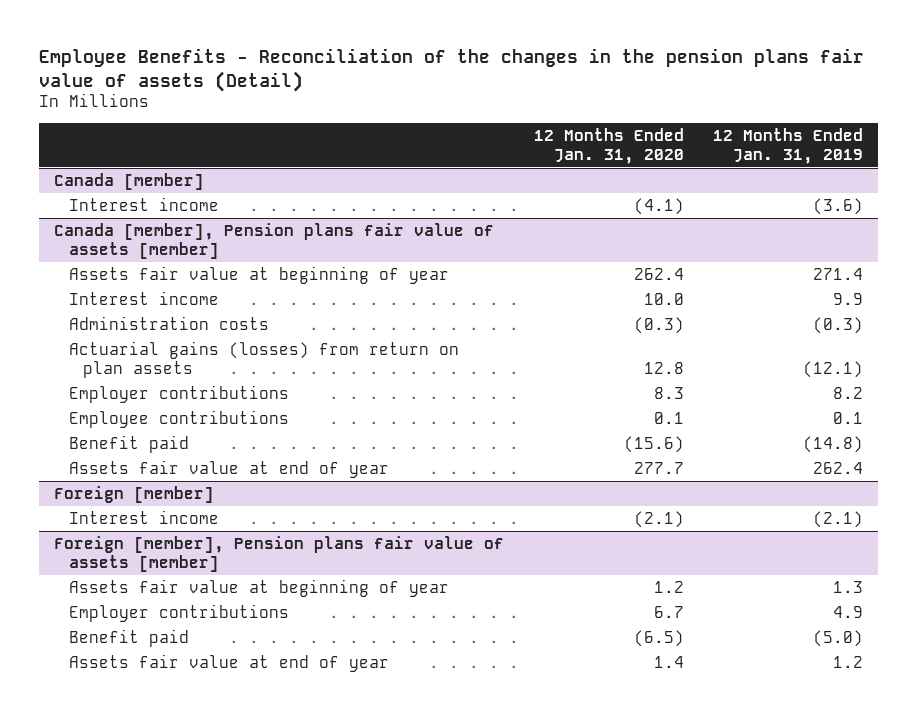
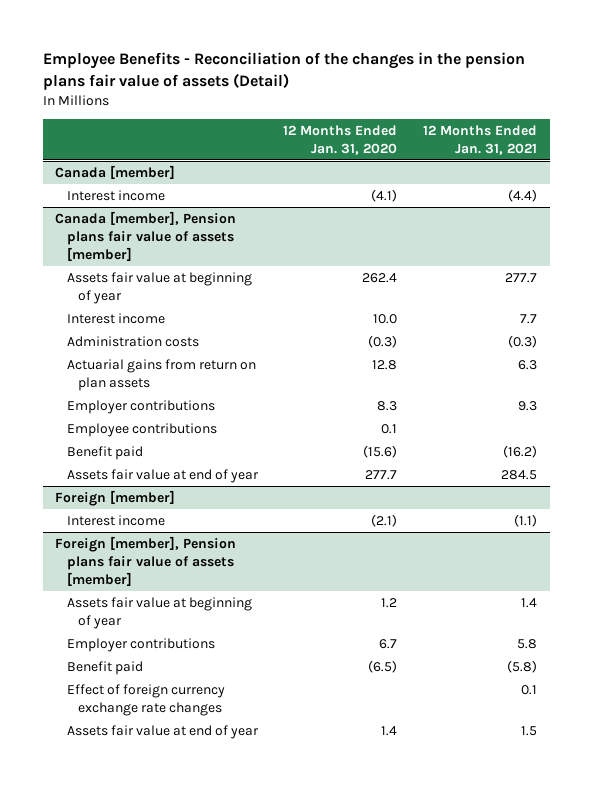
[713,127,864,164] 12 Months Ended Jan. 31, 2019 -> none
none -> [422,124,537,155] 12 Months Ended Jan. 31, 2021
[68,340,459,379] Actuarial gains (losses) from return on plan assets -> [66,358,256,391] Actuarial gains from return on plan assets
none -> [66,683,225,716] Effect of foreign currency exchange rate changes

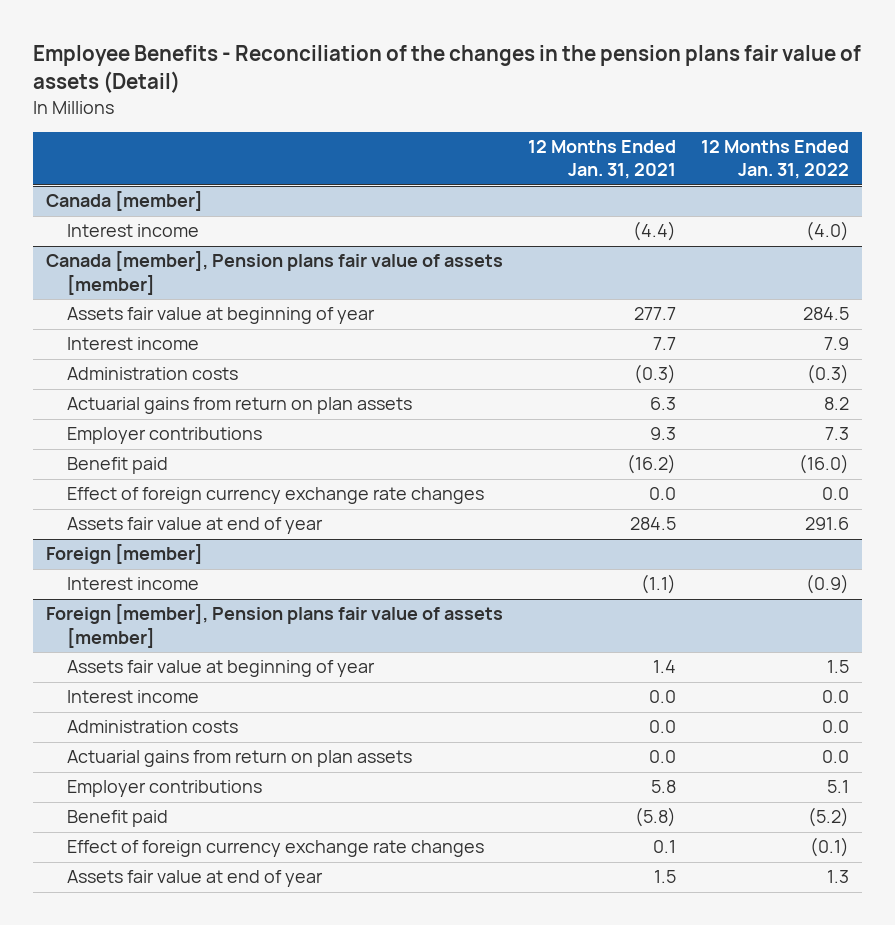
[283,124,398,155] 12 Months Ended Jan. 31, 2020 -> none
none -> [701,140,850,180] 12 Months Ended Jan. 31, 2022
[66,422,217,437] Employee contributions -> none
none -> [67,487,485,505] Effect of foreign currency exchange rate changes
none -> [67,690,200,704] Interest income
none -> [67,720,239,734] Administration costs
none -> [67,750,413,768] Actuarial gains from return on plan assets

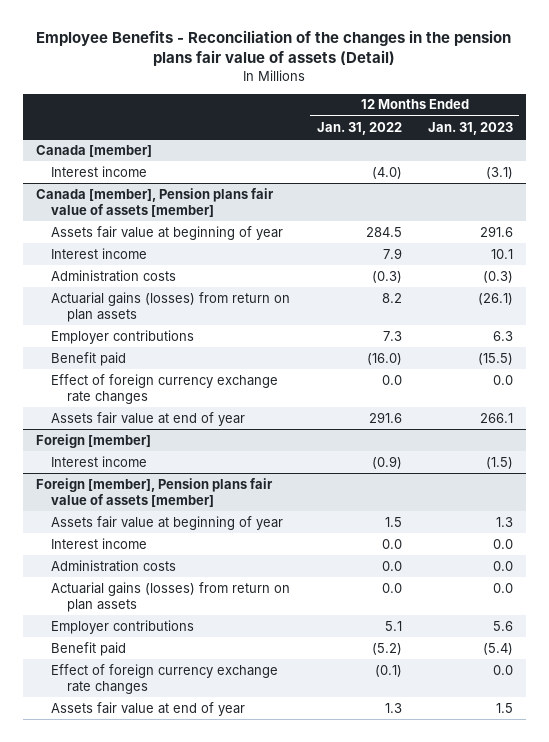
[528,140,677,180] 12 Months Ended Jan. 31, 2021 -> none
none -> [427,121,513,135] Jan. 31, 2023
[67,397,413,415] Actuarial gains from return on plan assets -> [51,291,291,322] Actuarial gains (losses) from return on plan assets
[67,750,413,768] Actuarial gains from return on plan assets -> [51,581,291,612] Actuarial gains (losses) from return on plan assets

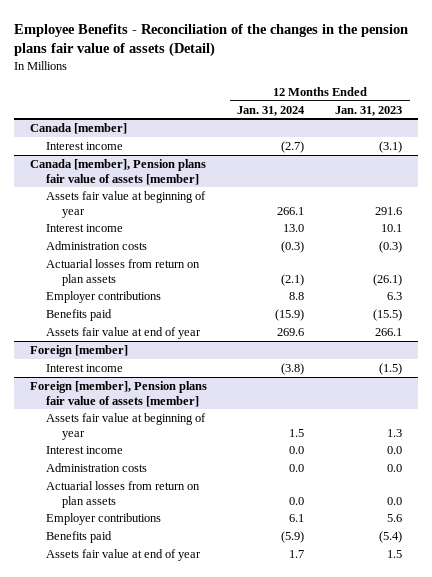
[316,121,402,135] Jan. 31, 2022 -> none
none -> [237,105,306,116] Jan. 31, 2024
[51,291,291,322] Actuarial gains (losses) from return on plan assets -> [46,258,201,286] Actuarial losses from return on plan assets
[51,373,279,404] Effect of foreign currency exchange rate changes -> none
[51,351,127,366] Benefit paid -> [46,308,113,321] Benefits paid
[51,581,291,612] Actuarial gains (losses) from return on plan assets -> [46,480,201,508] Actuarial losses from return on plan assets
[51,663,279,694] Effect of foreign currency exchange rate changes -> none
[51,641,127,656] Benefit paid -> [46,530,113,543] Benefits paid

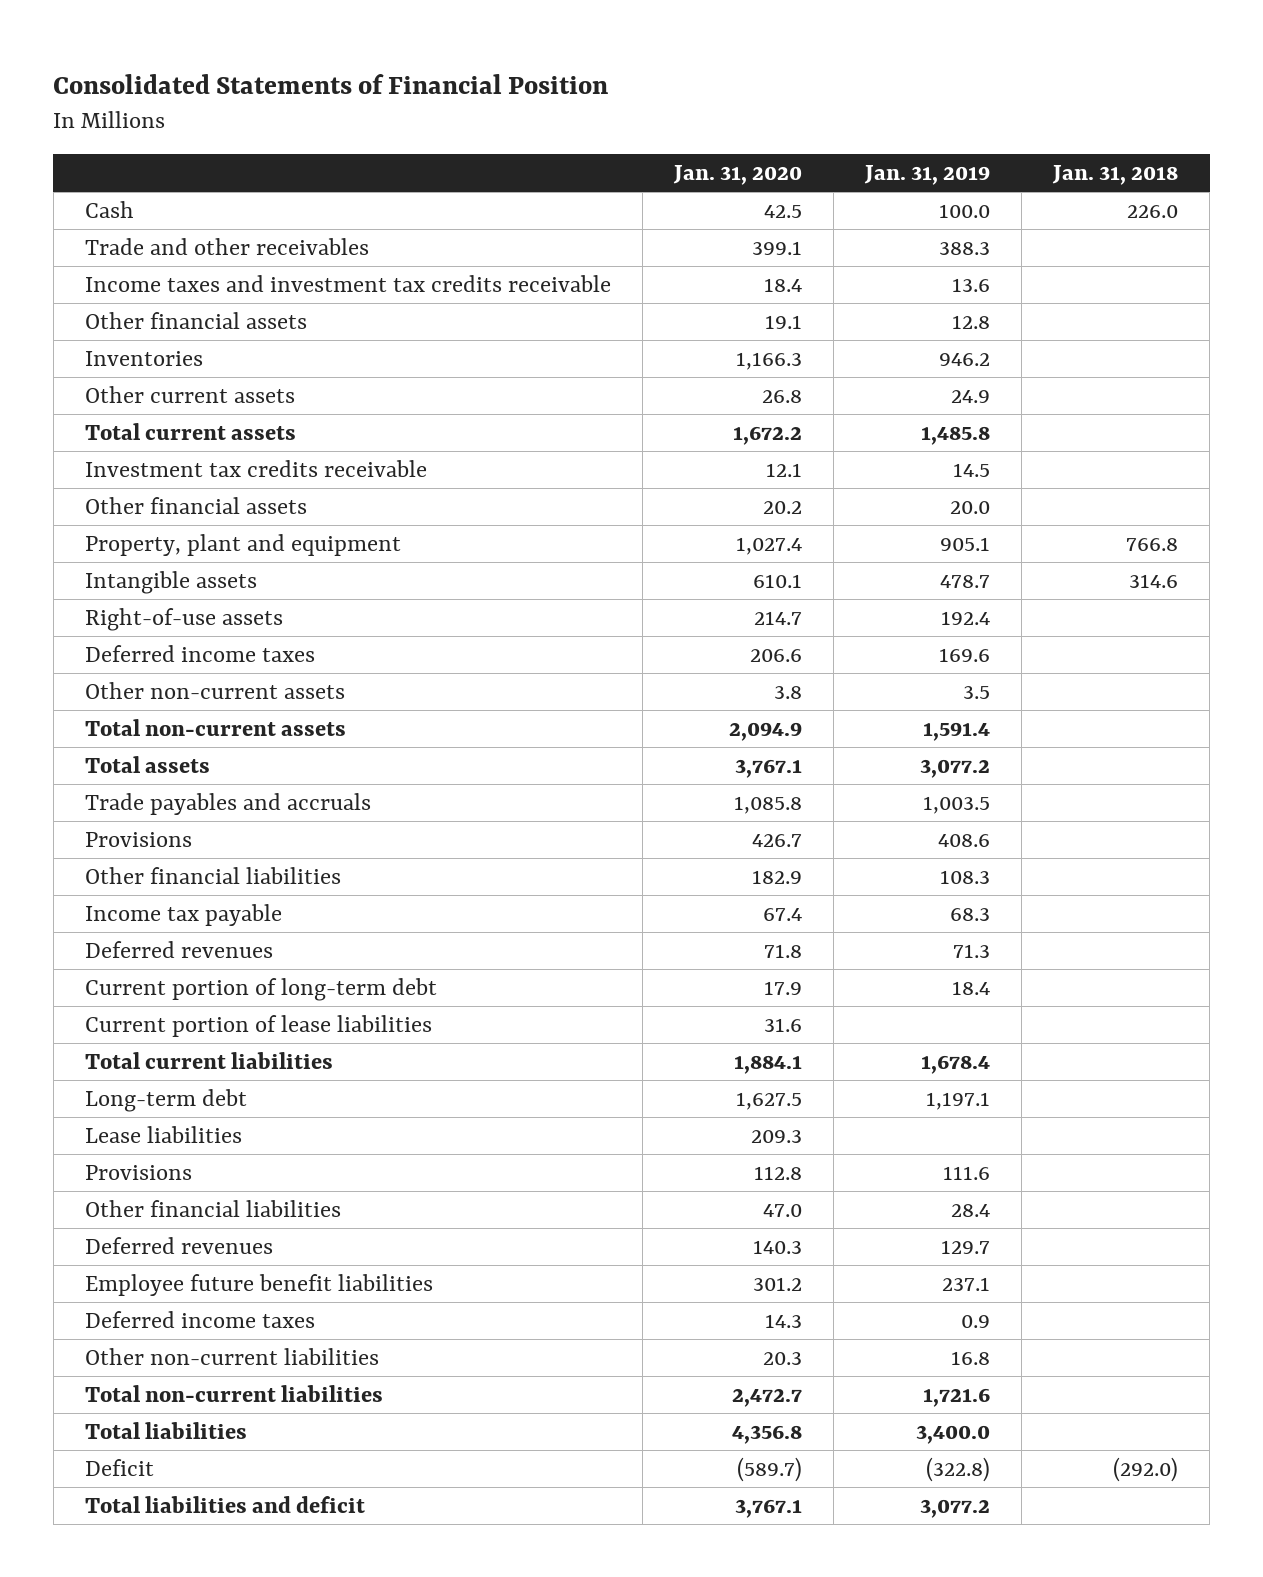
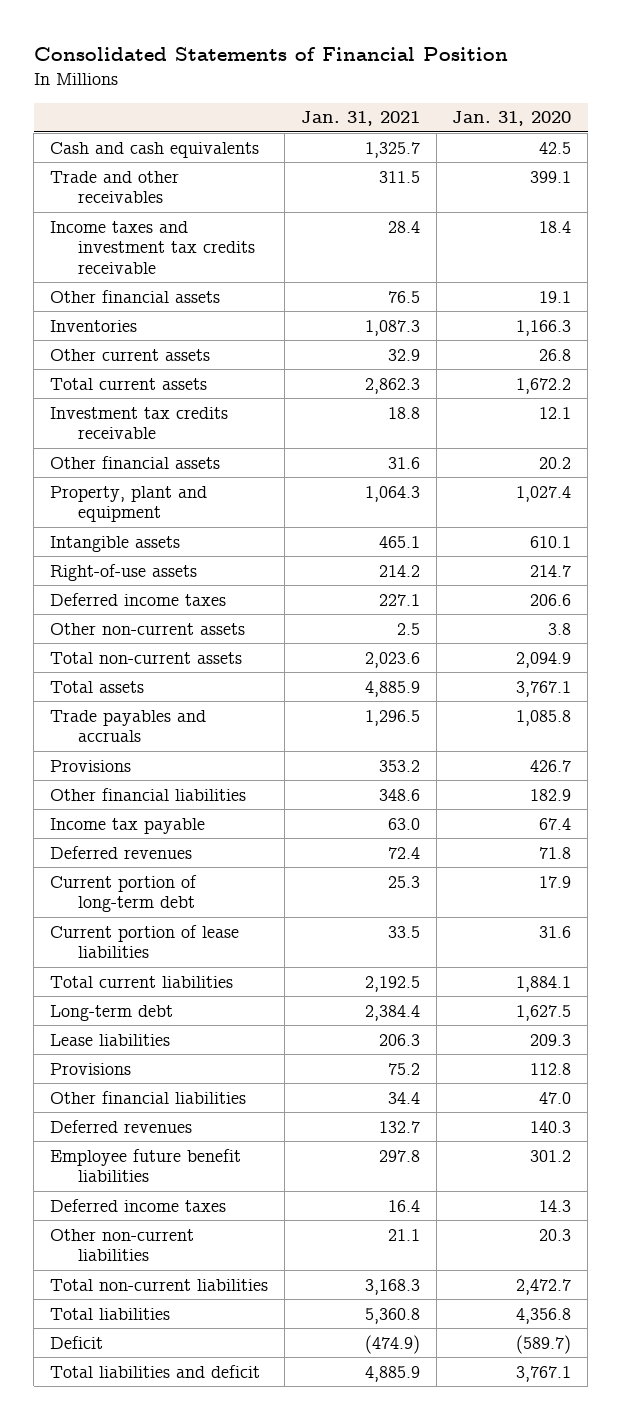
[864,165,991,186] Jan. 31, 2019 -> none
[1052,165,1179,186] Jan. 31, 2018 -> none
none -> [300,111,420,127] Jan. 31, 2021
[84,200,134,218] Cash -> [50,141,260,158] Cash and cash equivalents

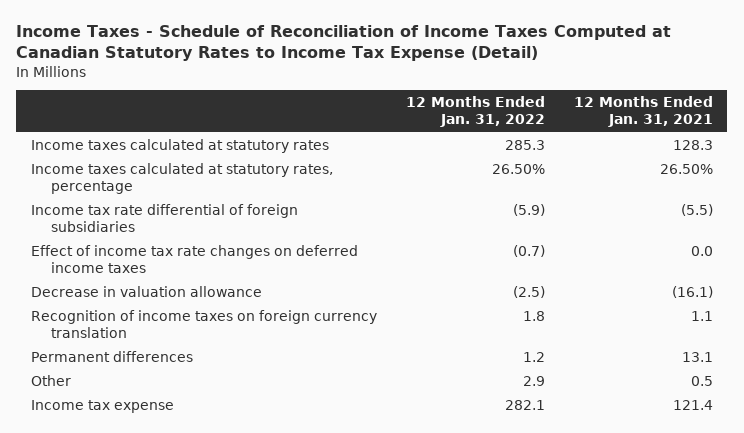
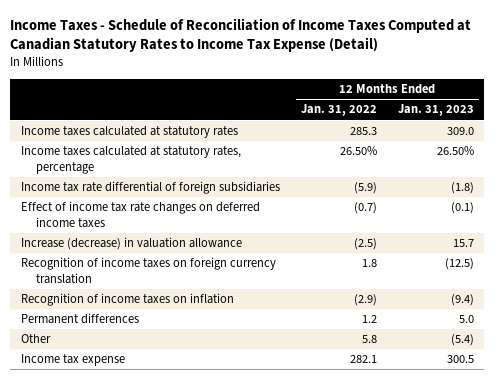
[573,96,713,128] 12 Months Ended Jan. 31, 2021 -> none
none -> [397,104,474,117] Jan. 31, 2023
[30,285,262,297] Decrease in valuation allowance -> [20,237,242,251] Increase (decrease) in valuation allowance
none -> [20,293,234,307] Recognition of income taxes on inflation
[522,375,545,386] 2.9 -> [361,335,377,344] 5.8

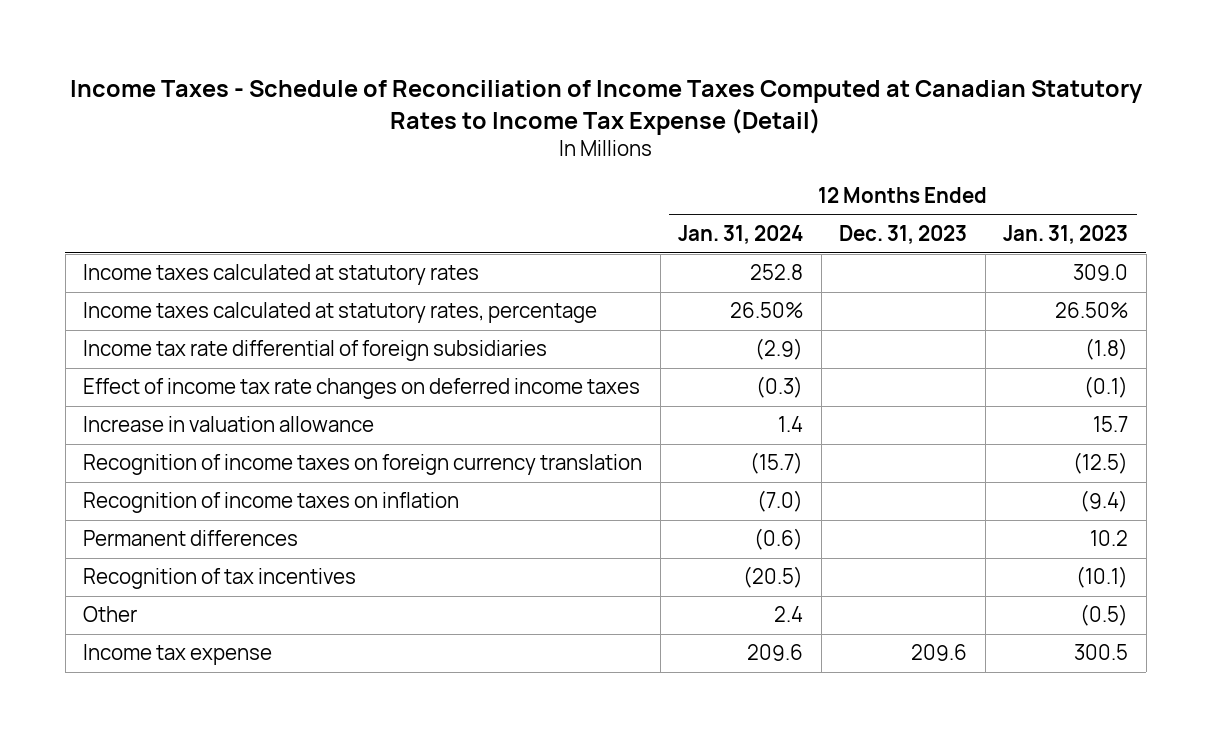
[300,104,377,117] Jan. 31, 2022 -> none
none -> [678,225,804,245] Jan. 31, 2024
none -> [839,225,968,245] Dec. 31, 2023
[20,237,242,251] Increase (decrease) in valuation allowance -> [83,416,375,433] Increase in valuation allowance
[458,315,474,324] 5.0 -> [1090,530,1129,547] 10.2
none -> [83,568,357,590] Recognition of tax incentives
[450,334,474,347] (5.4) -> [1080,604,1129,627] (0.5)

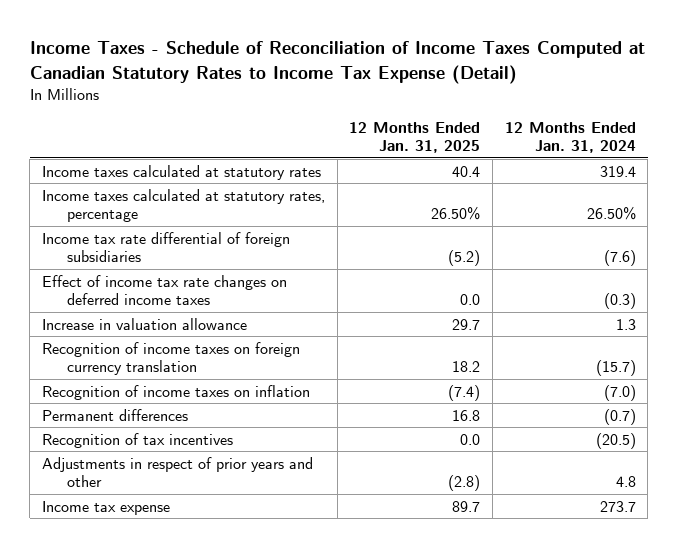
[839,225,968,245] Dec. 31, 2023 -> none
[1003,225,1129,245] Jan. 31, 2023 -> none
none -> [349,122,481,154] 12 Months Ended Jan. 31, 2025
[750,264,804,281] 252.8 -> [599,165,636,177] 319.4
[755,338,804,361] (2.9) -> [603,249,636,266] (7.6)
[778,416,804,433] 1.4 -> [615,318,636,330] 1.3
[754,528,804,551] (0.6) -> [603,408,636,425] (0.7)
[83,606,138,623] Other -> none
none -> [42,456,314,487] Adjustments in respect of prior years and other
[747,644,804,662] 209.6 -> [599,500,636,512] 273.7

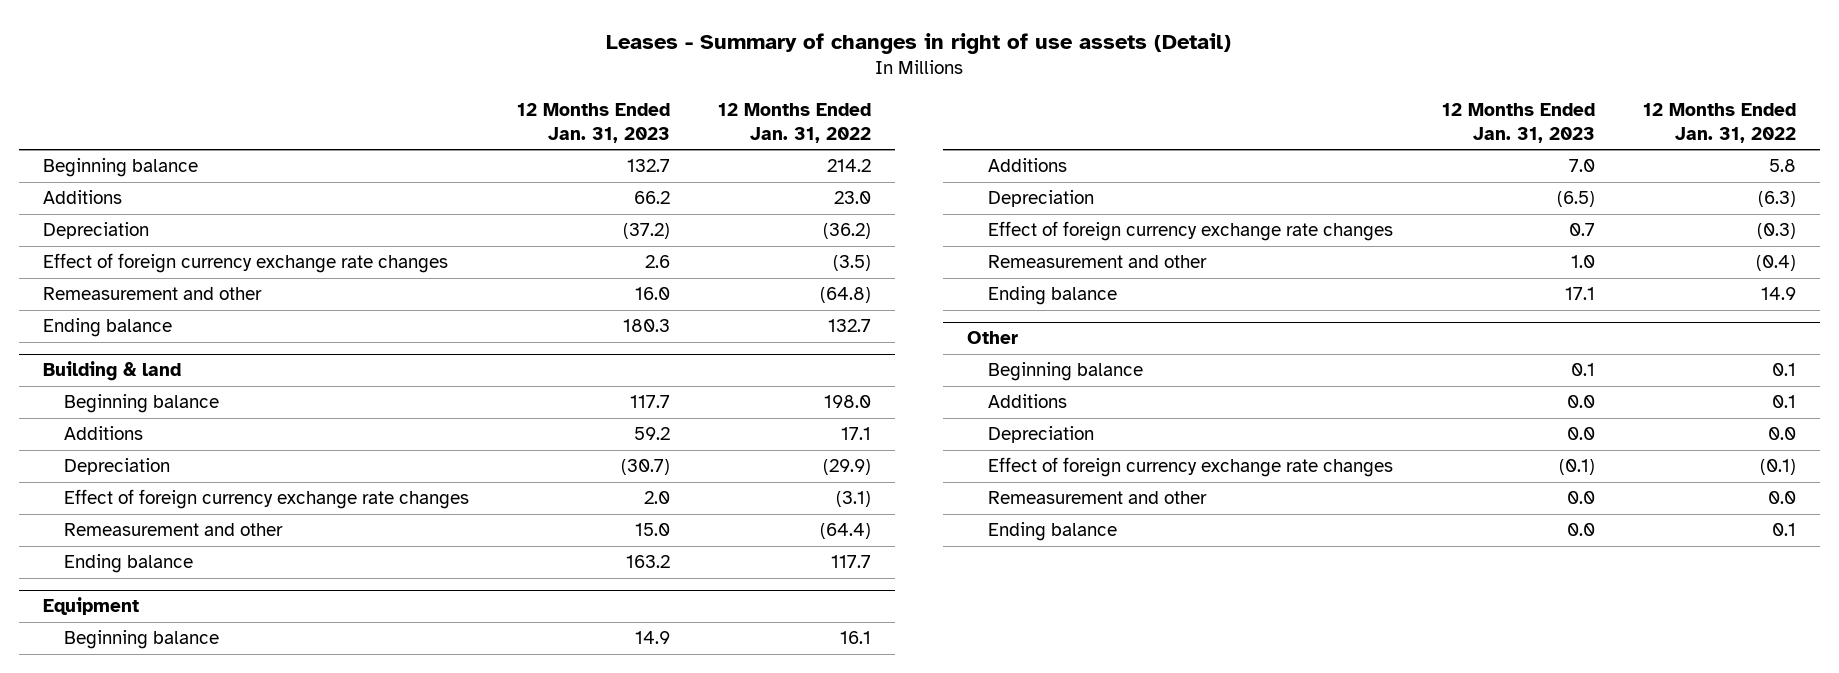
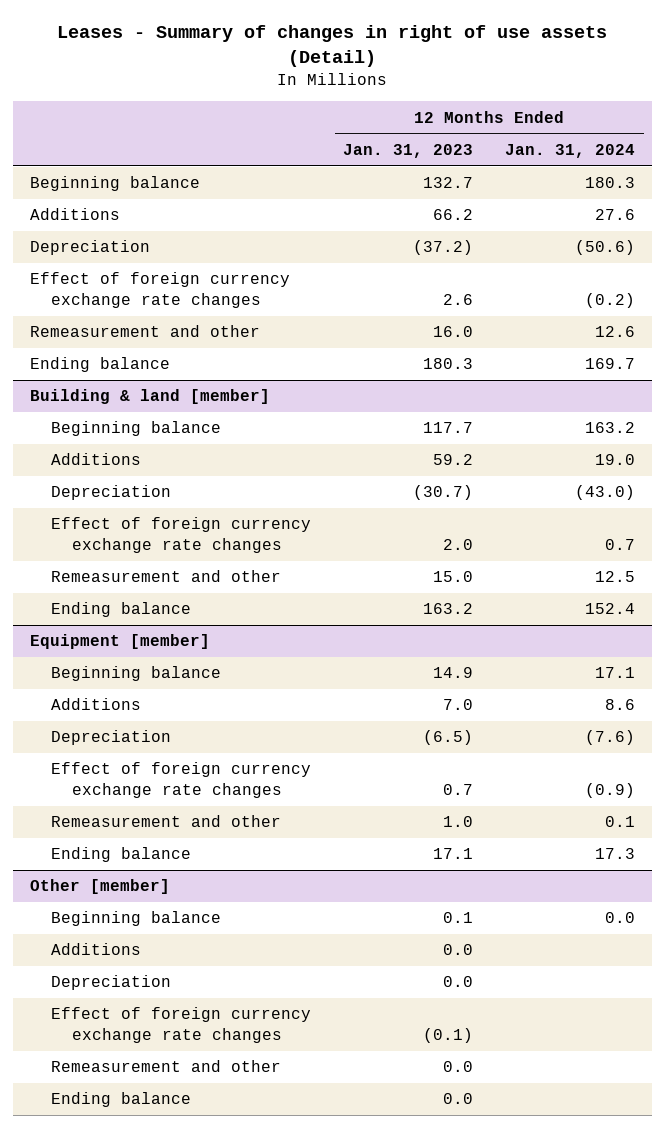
[718,102,872,144] 12 Months Ended Jan. 31, 2022 -> none
none -> [505,143,636,158] Jan. 31, 2024
[42,361,181,382] Building & land -> [29,389,270,405] Building & land [member]
[42,597,139,616] Equipment -> [29,634,210,650] Equipment [member]
[967,331,1019,345] Other -> [29,879,170,895] Other [member]

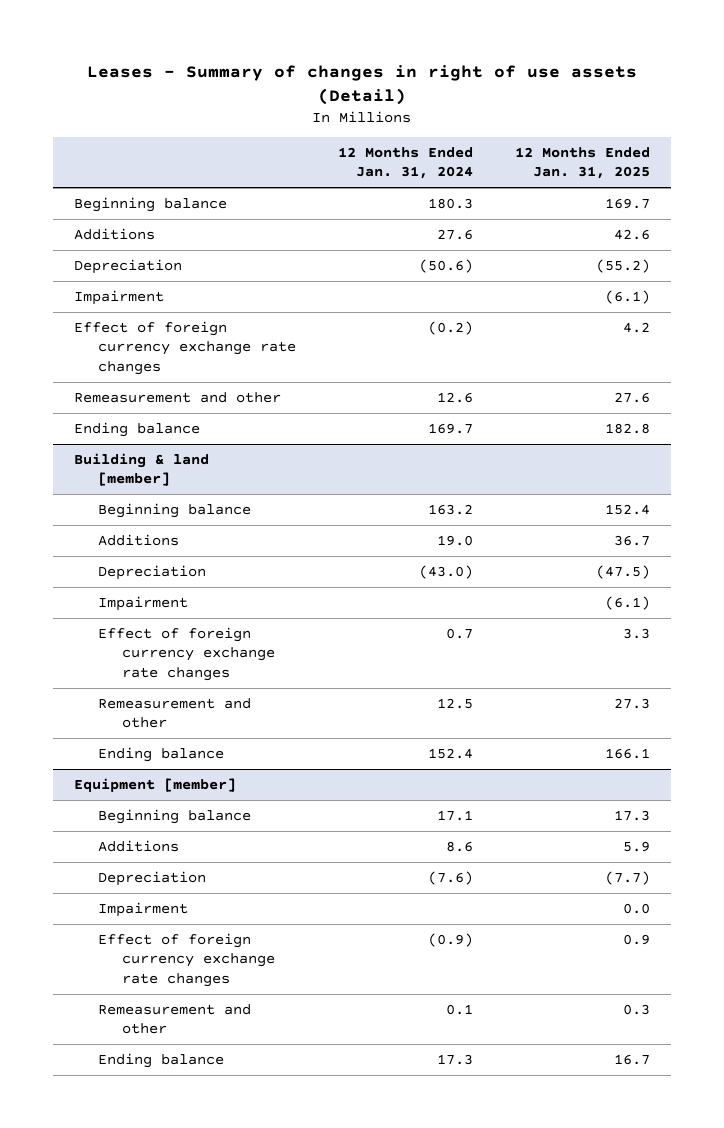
[343,143,474,158] Jan. 31, 2023 -> none
none -> [514,147,650,180] 12 Months Ended Jan. 31, 2025
none -> [73,290,164,306] Impairment
none -> [97,596,188,612] Impairment
none -> [97,902,188,918] Impairment
[29,879,170,895] Other [member] -> none
[50,911,221,927] Beginning balance -> none
[50,943,141,956] Additions -> none
[50,975,171,991] Depreciation -> none
[50,1007,311,1043] Effect of foreign currency exchange rate changes -> none
[50,1060,281,1073] Remeasurement and other -> none
[50,1092,191,1108] Ending balance -> none

